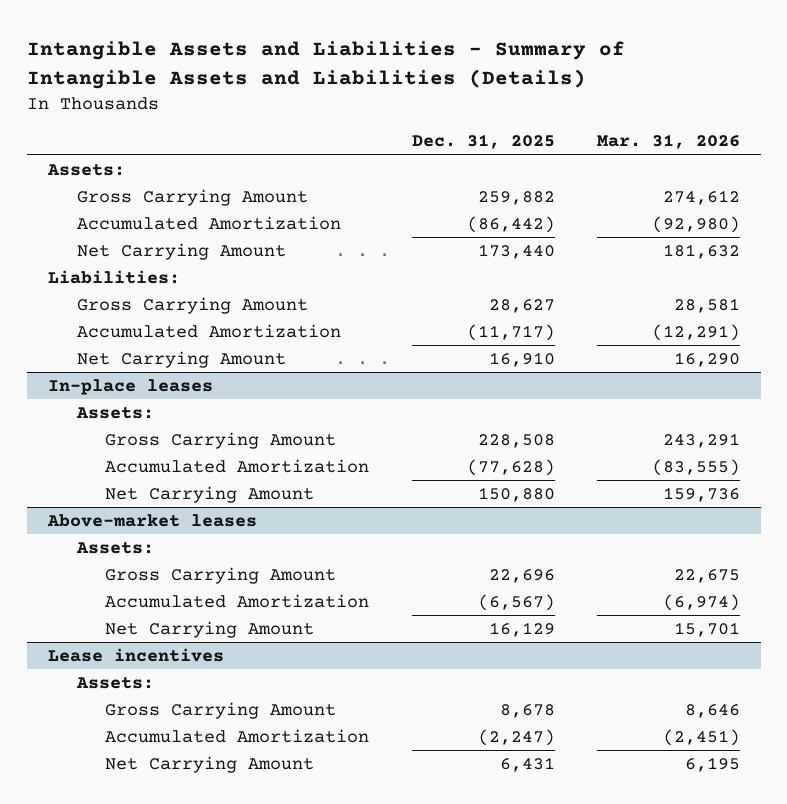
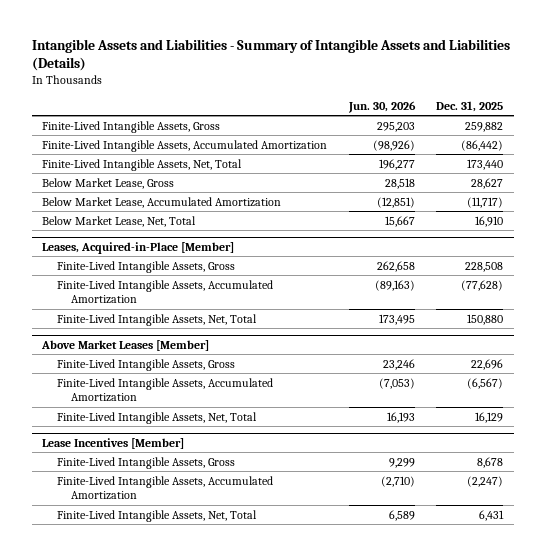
[596,134,740,150] Mar. 31, 2026 -> none
none -> [347,100,416,113] Jun. 30, 2026
[46,163,125,176] Assets: -> none
[47,269,180,284] Liabilities: -> none
[75,406,154,419] Assets: -> none
[75,541,154,554] Assets: -> none
[75,676,154,689] Assets: -> none
[76,188,308,206] Gross Carrying Amount -> [42,120,221,133] Finite-Lived Intangible Assets, Gross
[76,215,341,230] Accumulated Amortization -> [42,139,328,152] Finite-Lived Intangible Assets, Accumulated Amortization
[76,242,286,260] Net Carrying Amount -> [42,158,243,171] Finite-Lived Intangible Assets, Net, Total
[76,296,308,314] Gross Carrying Amount -> [42,177,175,189] Below Market Lease, Gross
[76,323,341,338] Accumulated Amortization -> [42,196,282,208] Below Market Lease, Accumulated Amortization
[76,350,286,368] Net Carrying Amount -> [42,215,197,227] Below Market Lease, Net, Total
[47,378,213,395] In-place leases -> [42,241,235,254] Leases, Acquired-in-Place [Member]
[105,431,337,449] Gross Carrying Amount -> [56,260,235,273] Finite-Lived Intangible Assets, Gross
[105,458,370,473] Accumulated Amortization -> [56,279,273,304] Finite-Lived Intangible Assets, Accumulated Amortization
[105,485,315,503] Net Carrying Amount -> [56,313,257,326] Finite-Lived Intangible Assets, Net, Total
[46,513,257,527] Above-market leases -> [41,339,210,351] Above Market Leases [Member]
[105,566,337,584] Gross Carrying Amount -> [56,358,235,371] Finite-Lived Intangible Assets, Gross
[105,593,370,608] Accumulated Amortization -> [56,377,273,402] Finite-Lived Intangible Assets, Accumulated Amortization
[105,620,315,638] Net Carrying Amount -> [56,411,257,424] Finite-Lived Intangible Assets, Net, Total
[47,647,224,662] Lease incentives -> [42,437,185,449] Lease Incentives [Member]
[105,701,337,719] Gross Carrying Amount -> [56,456,235,469] Finite-Lived Intangible Assets, Gross
[105,728,370,743] Accumulated Amortization -> [56,475,273,500] Finite-Lived Intangible Assets, Accumulated Amortization
[105,755,315,773] Net Carrying Amount -> [56,509,257,522] Finite-Lived Intangible Assets, Net, Total

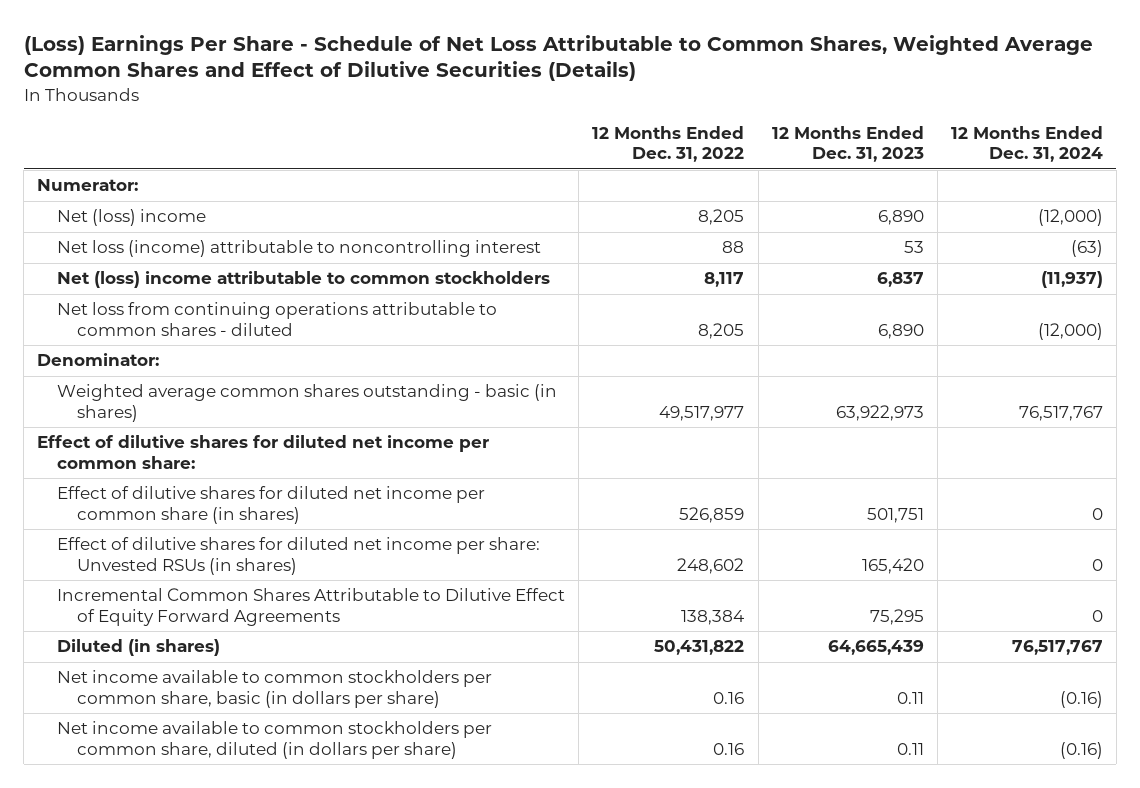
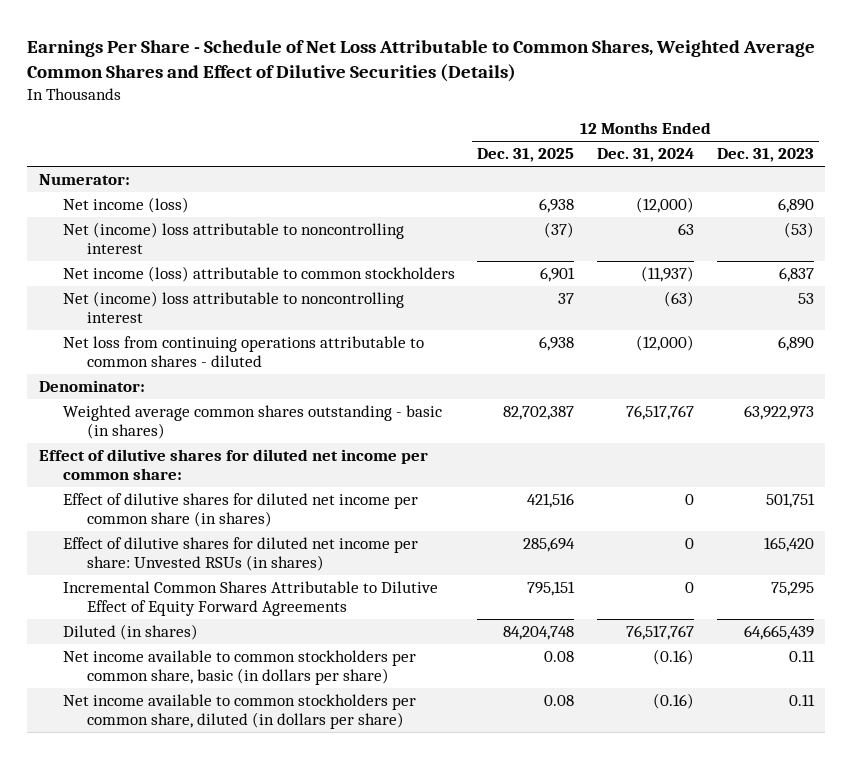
[23,34,1093,82] (Loss) Earnings Per Share - Schedule of Net Loss Attributable to Common Shares, Weighted Average Common Shares and Effect of Dilutive Securities (Details) -> [27,39,816,83] Earnings Per Share - Schedule of Net Loss Attributable to Common Shares, Weighted Average Common Shares and Effect of Dilutive Securities (Details)
[592,126,745,163] 12 Months Ended Dec. 31, 2022 -> none
none -> [477,148,575,163] Dec. 31, 2025
[57,209,207,227] Net (loss) income -> [62,196,189,213] Net income (loss)
[57,240,542,258] Net loss (income) attributable to noncontrolling interest -> [62,221,404,254] Net (income) loss attributable to noncontrolling interest
[903,241,924,254] 53 -> [783,221,814,238] (53)
[1070,240,1103,258] (63) -> [678,222,695,235] 63
[57,271,551,289] Net (loss) income attributable to common stockholders -> [62,265,455,282] Net income (loss) attributable to common stockholders
none -> [62,290,404,323] Net (income) loss attributable to noncontrolling interest

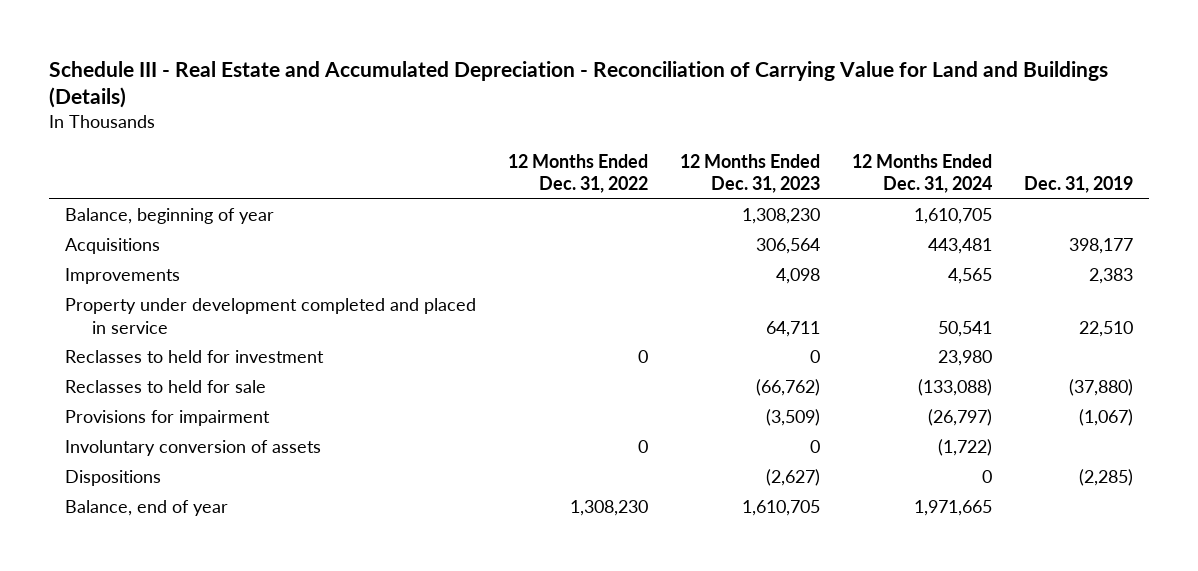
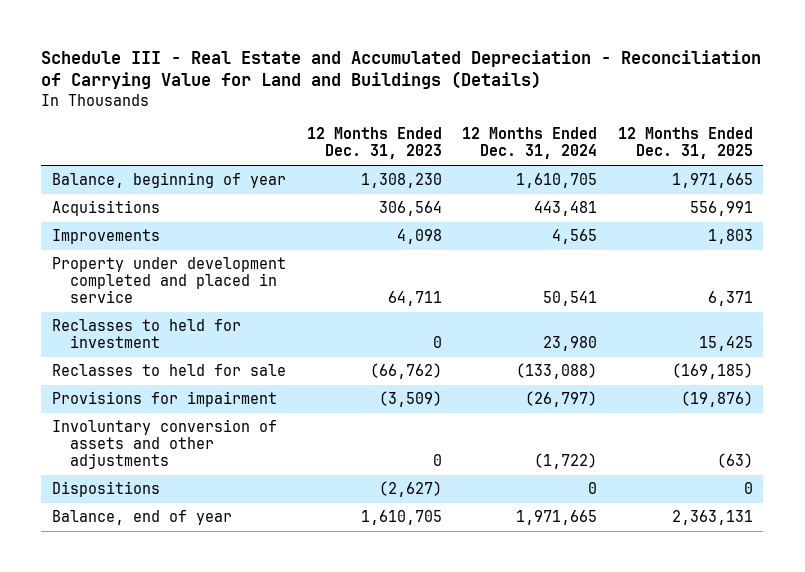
[507,153,648,194] 12 Months Ended Dec. 31, 2022 -> none
[1024,176,1134,194] Dec. 31, 2019 -> none
none -> [618,127,754,160] 12 Months Ended Dec. 31, 2025
[64,440,321,457] Involuntary conversion of assets -> [51,419,277,469] Involuntary conversion of assets and other adjustments

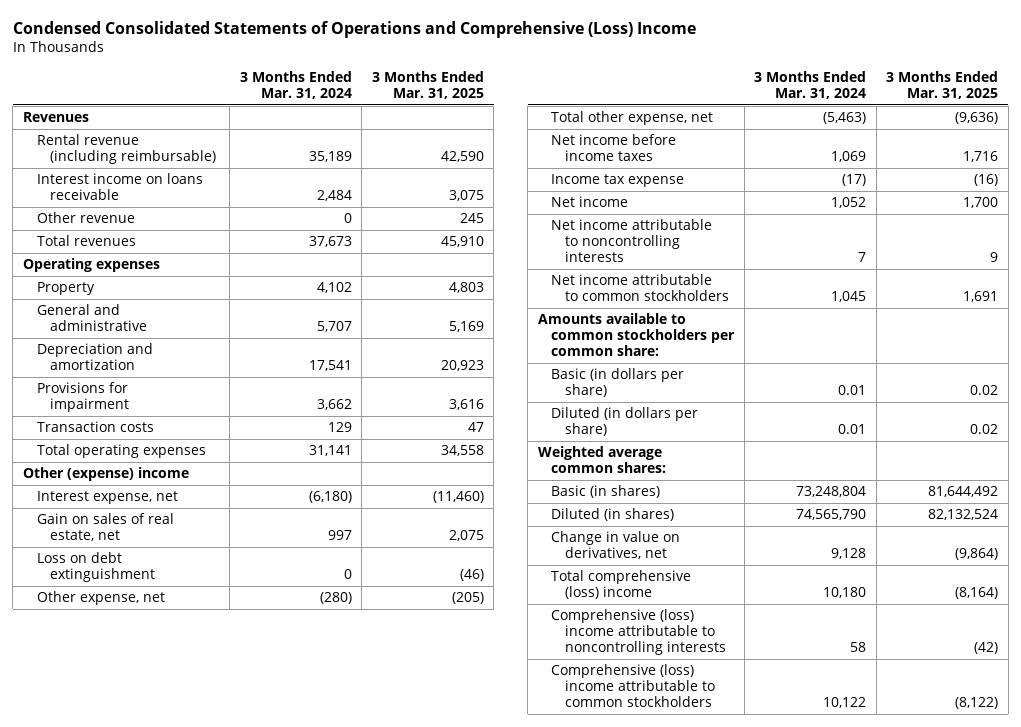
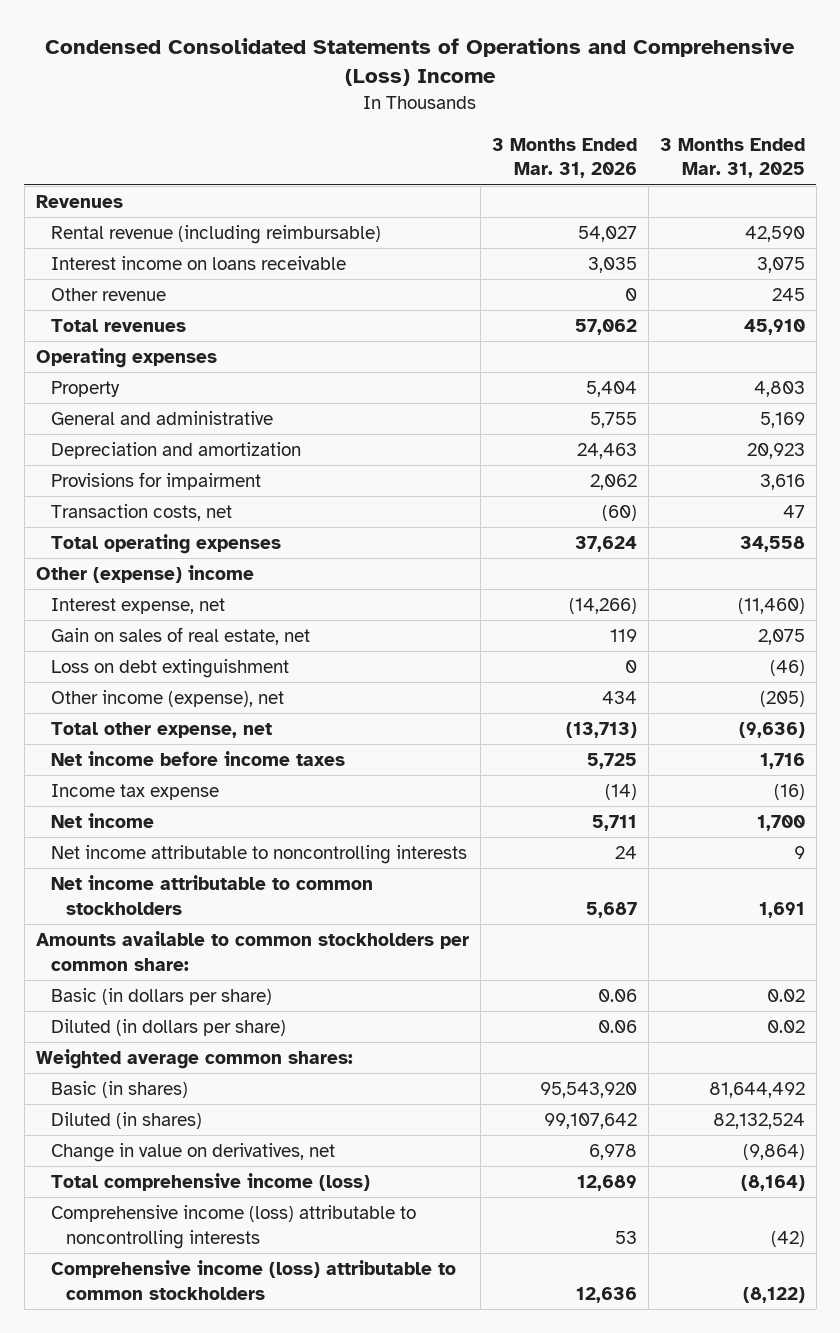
[239,71,352,99] 3 Months Ended Mar. 31, 2024 -> none
none -> [491,137,637,179] 3 Months Ended Mar. 31, 2026
[36,421,154,433] Transaction costs -> [50,504,232,522] Transaction costs, net
[36,591,165,606] Other expense, net -> [50,690,284,708] Other income (expense), net
[551,570,692,600] Total comprehensive (loss) income -> [50,1173,370,1192] Total comprehensive income (loss)
[551,609,727,656] Comprehensive (loss) income attributable to noncontrolling interests -> [50,1205,416,1249] Comprehensive income (loss) attributable to noncontrolling interests
[551,664,716,708] Comprehensive (loss) income attributable to common stockholders -> [50,1260,456,1300] Comprehensive income (loss) attributable to common stockholders

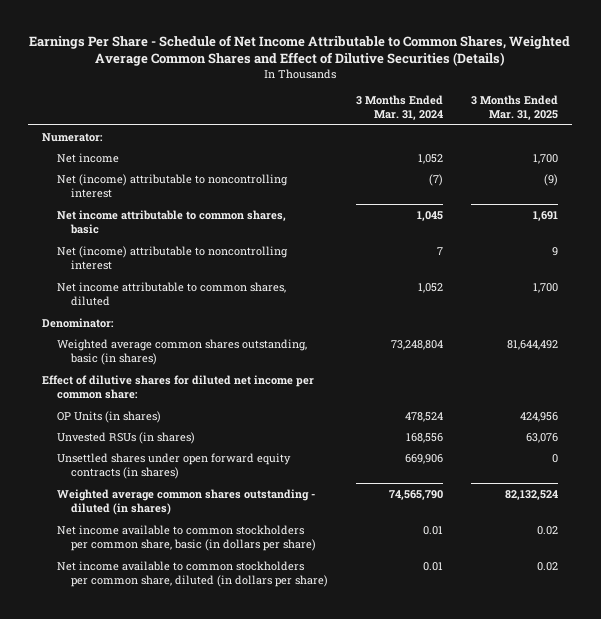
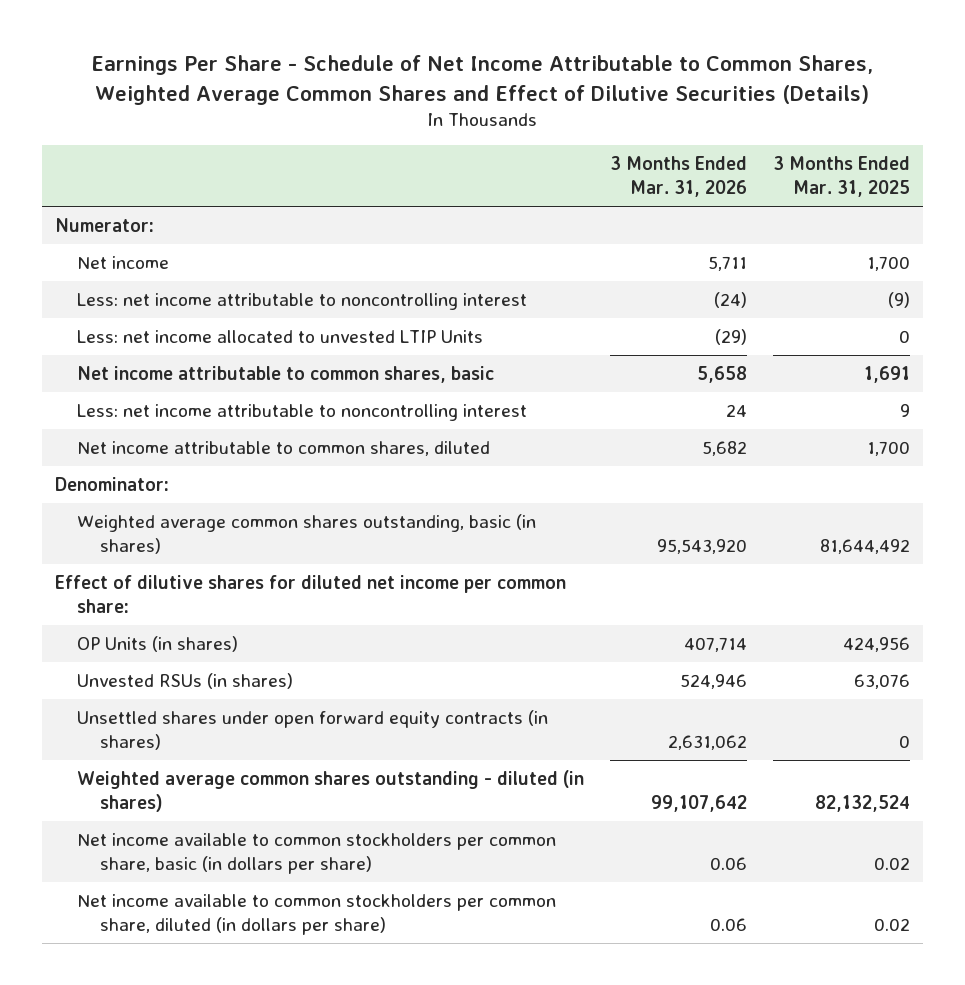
[356,94,444,121] 3 Months Ended Mar. 31, 2024 -> none
none -> [610,156,748,198] 3 Months Ended Mar. 31, 2026
[56,173,288,199] Net (income) attributable to noncontrolling interest -> [77,293,528,311] Less: net income attributable to noncontrolling interest
none -> [77,330,484,344] Less: net income allocated to unvested LTIP Units
[56,245,288,271] Net (income) attributable to noncontrolling interest -> [77,404,528,422] Less: net income attributable to noncontrolling interest

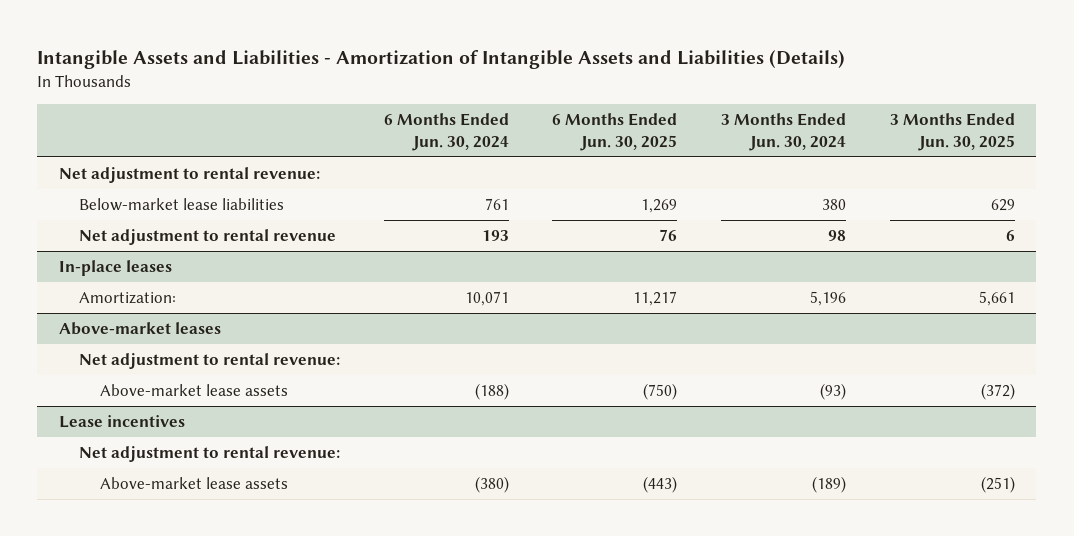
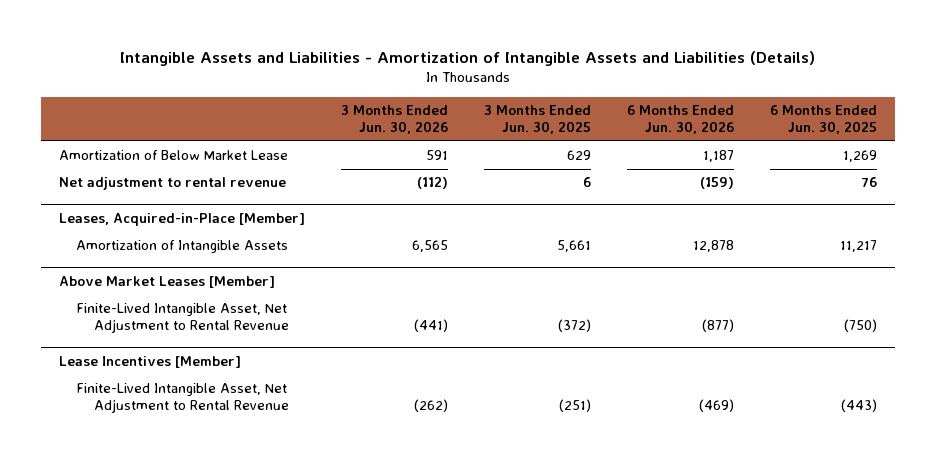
[383,113,509,151] 6 Months Ended Jun. 30, 2024 -> none
[721,113,847,151] 3 Months Ended Jun. 30, 2024 -> none
none -> [340,105,448,135] 3 Months Ended Jun. 30, 2026
none -> [627,105,735,135] 6 Months Ended Jun. 30, 2026
[59,166,321,183] Net adjustment to rental revenue: -> none
[79,197,285,211] Below-market lease liabilities -> [58,150,288,161] Amortization of Below Market Lease
[79,352,341,369] Net adjustment to rental revenue: -> none
[79,445,341,462] Net adjustment to rental revenue: -> none
[59,259,173,276] In-place leases -> [58,212,305,226] Leases, Acquired-in-Place [Member]
[79,291,177,304] Amortization: -> [76,240,289,254] Amortization of Intangible Assets
[59,321,222,335] Above-market leases -> [58,275,275,288] Above Market Leases [Member]
[99,383,288,396] Above-market lease assets -> [76,303,290,334] Finite-Lived Intangible Asset, Net Adjustment to Rental Revenue
[59,414,186,428] Lease incentives -> [58,355,241,368] Lease Incentives [Member]
[99,476,288,489] Above-market lease assets -> [76,383,290,414] Finite-Lived Intangible Asset, Net Adjustment to Rental Revenue

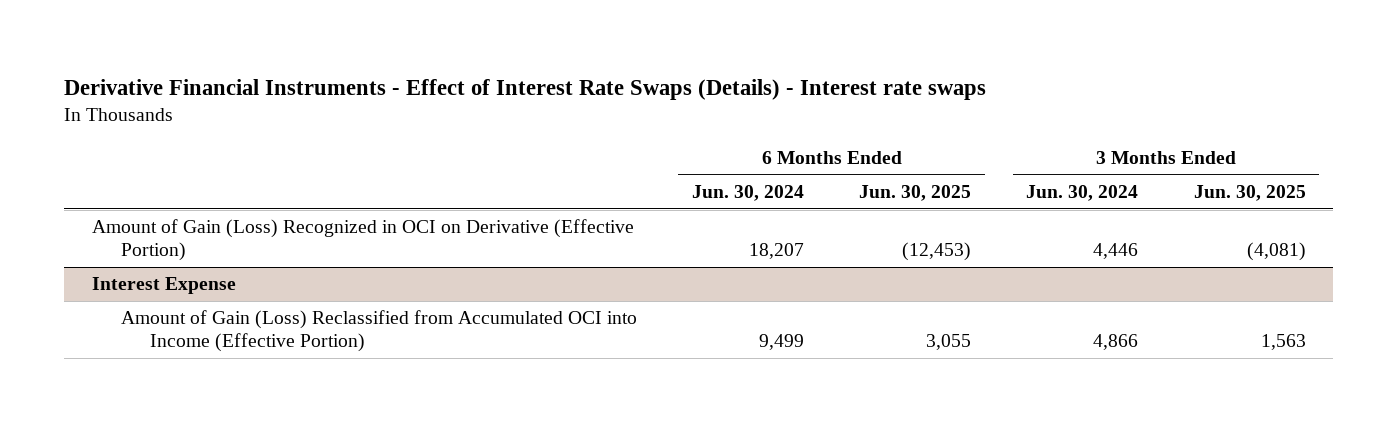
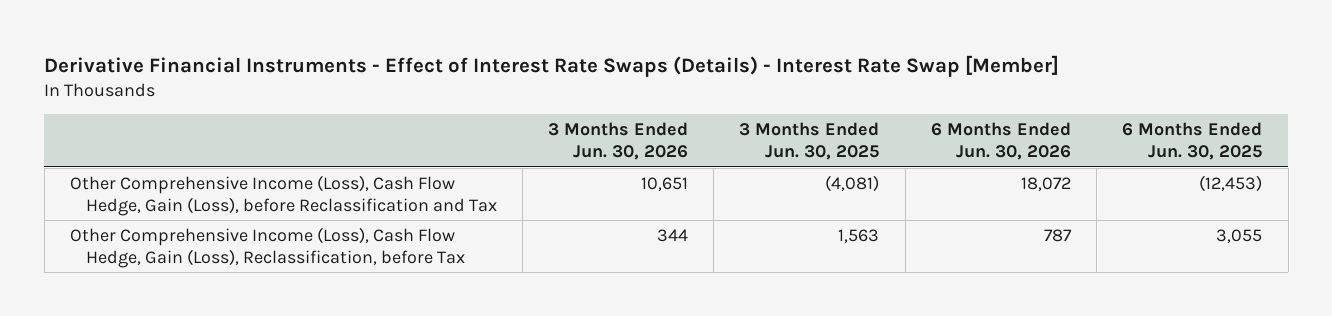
[64,78,987,100] Derivative Financial Instruments - Effect of Interest Rate Swaps (Details) - Interest rate swaps -> [44,55,1060,78] Derivative Financial Instruments - Effect of Interest Rate Swaps (Details) - Interest Rate Swap [Member]
[692,185,805,202] Jun. 30, 2024 -> none
[1026,185,1139,202] Jun. 30, 2024 -> none
none -> [547,122,688,161] 3 Months Ended Jun. 30, 2026
none -> [930,122,1071,161] 6 Months Ended Jun. 30, 2026
[92,277,237,295] Interest Expense -> none
[92,219,635,262] Amount of Gain (Loss) Recognized in OCI on Derivative (Effective Portion) -> [70,174,497,216] Other Comprehensive Income (Loss), Cash Flow Hedge, Gain (Loss), before Reclassification and Tax
[121,310,638,353] Amount of Gain (Loss) Reclassified from Accumulated OCI into Income (Effective Portion) -> [70,226,465,268] Other Comprehensive Income (Loss), Cash Flow Hedge, Gain (Loss), Reclassification, before Tax

